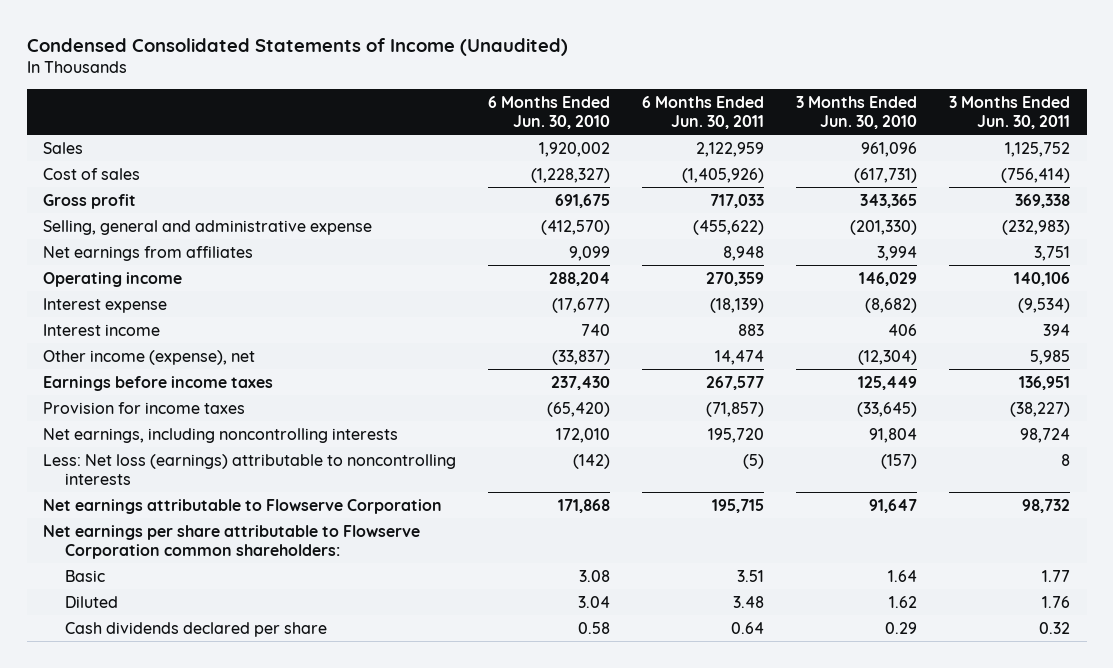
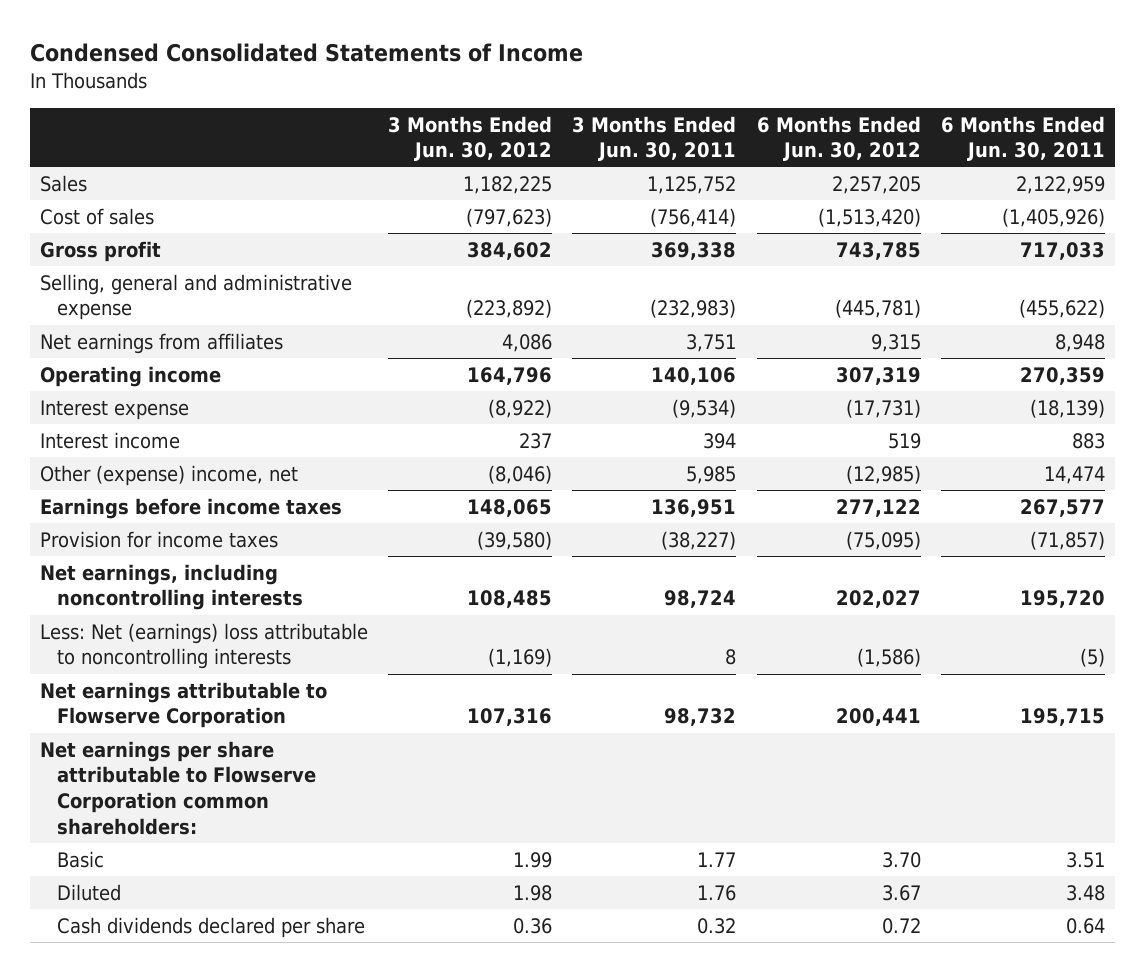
[26,37,568,56] Condensed Consolidated Statements of Income (Unaudited) -> [30,43,584,63] Condensed Consolidated Statements of Income
[487,96,610,130] 6 Months Ended Jun. 30, 2010 -> none
[796,96,918,130] 3 Months Ended Jun. 30, 2010 -> none
none -> [388,115,553,162] 3 Months Ended Jun. 30, 2012
none -> [756,115,921,162] 6 Months Ended Jun. 30, 2012
[42,349,255,365] Other income (expense), net -> [40,464,299,486] Other (expense) income, net
[42,453,456,485] Less: Net loss (earnings) attributable to noncontrolling interests -> [40,622,369,670] Less: Net (earnings) loss attributable to noncontrolling interests

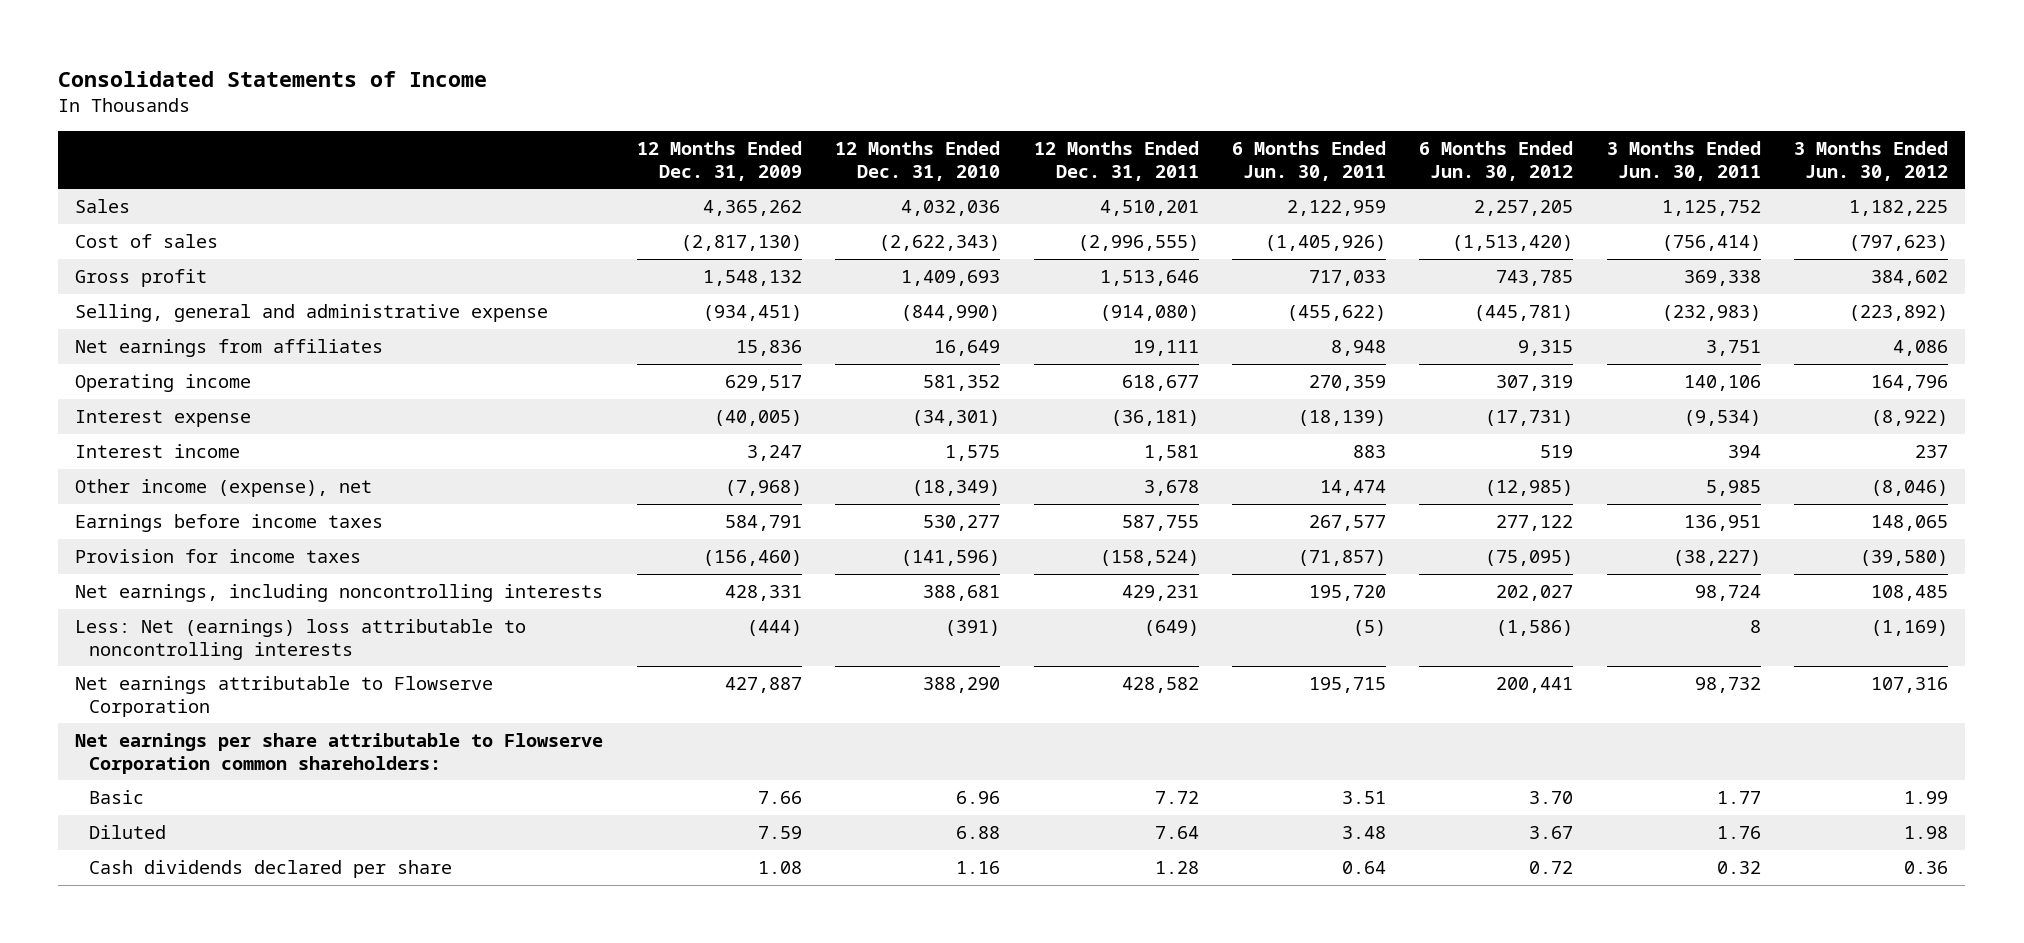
[30,43,584,63] Condensed Consolidated Statements of Income -> [58,71,488,88] Consolidated Statements of Income
none -> [636,140,802,181] 12 Months Ended Dec. 31, 2009
none -> [835,140,1001,181] 12 Months Ended Dec. 31, 2010
none -> [1033,140,1199,181] 12 Months Ended Dec. 31, 2011
[40,464,299,486] Other (expense) income, net -> [75,478,373,497] Other income (expense), net

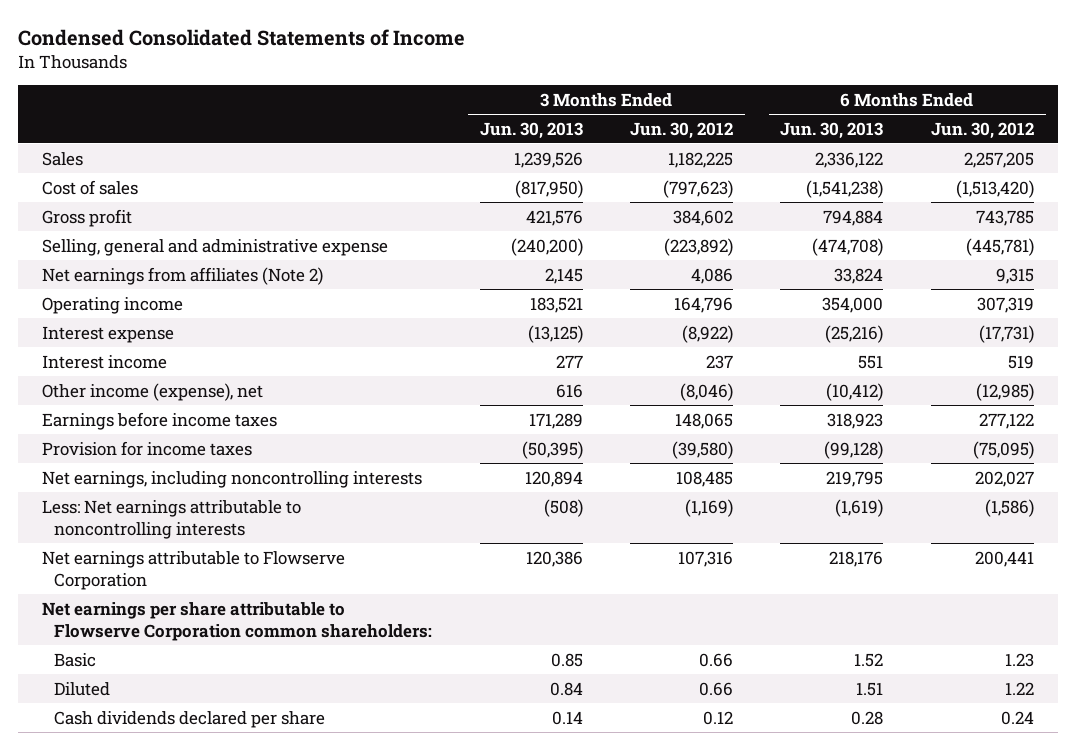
[58,71,488,88] Consolidated Statements of Income -> [18,28,466,46] Condensed Consolidated Statements of Income
[636,140,802,181] 12 Months Ended Dec. 31, 2009 -> none
[835,140,1001,181] 12 Months Ended Dec. 31, 2010 -> none
[1033,140,1199,181] 12 Months Ended Dec. 31, 2011 -> none
[1232,140,1387,181] 6 Months Ended Jun. 30, 2011 -> none
[1606,140,1761,181] 3 Months Ended Jun. 30, 2011 -> none
none -> [479,121,583,139] Jun. 30, 2013
none -> [780,121,884,139] Jun. 30, 2013
[75,338,384,357] Net earnings from affiliates -> [41,266,323,285] Net earnings from affiliates (Note 2)
[75,618,527,660] Less: Net (earnings) loss attributable to noncontrolling interests -> [41,499,301,539] Less: Net earnings attributable to noncontrolling interests
[1529,790,1574,804] 3.70 -> [1004,652,1034,667] 1.23
[1904,790,1949,804] 1.99 -> [698,652,733,667] 0.66
[1529,825,1574,839] 3.67 -> [1004,681,1034,695] 1.22
[1904,825,1949,839] 1.98 -> [698,681,733,696] 0.66
[1529,860,1574,874] 0.72 -> [1000,710,1034,725] 0.24
[1904,860,1949,874] 0.36 -> [702,710,733,725] 0.12

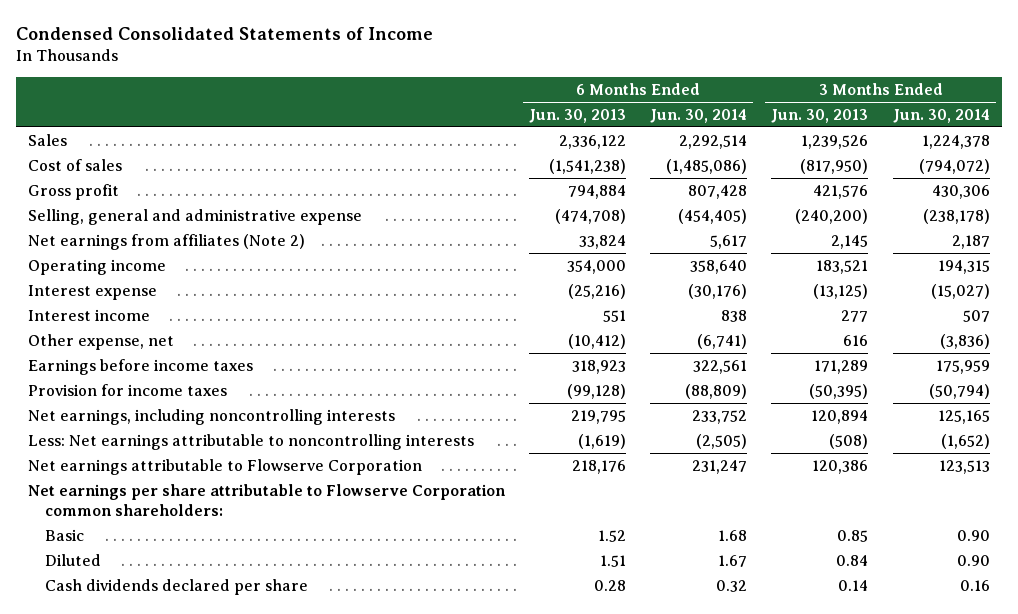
[629,121,733,139] Jun. 30, 2012 -> none
[930,121,1034,139] Jun. 30, 2012 -> none
none -> [650,108,748,123] Jun. 30, 2014
none -> [892,108,990,123] Jun. 30, 2014
[41,382,263,401] Other income (expense), net -> [27,333,174,350] Other expense, net

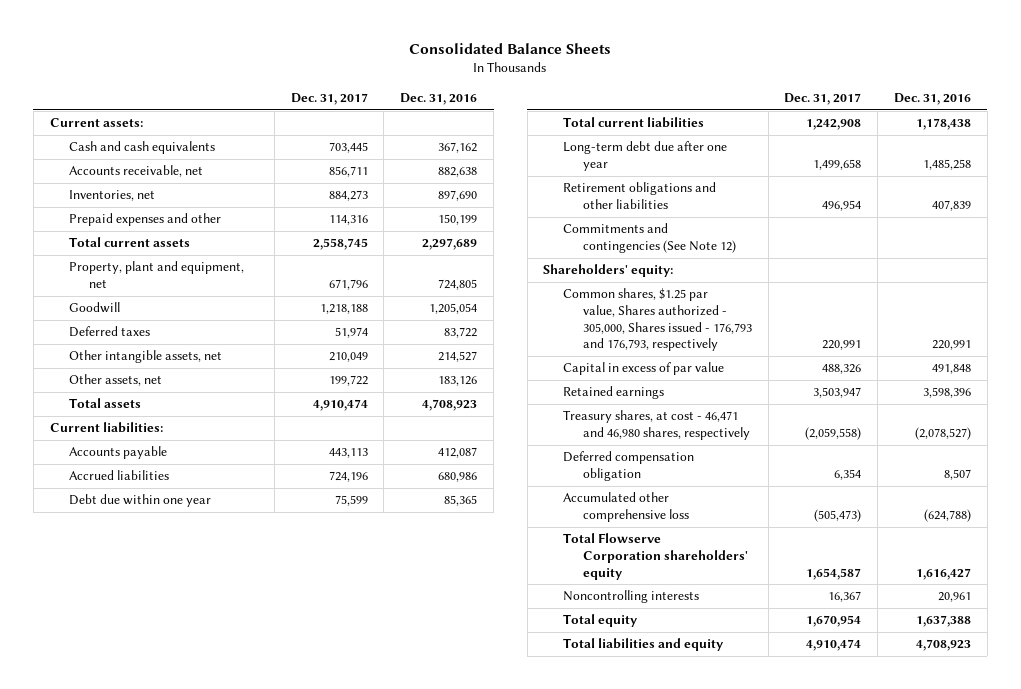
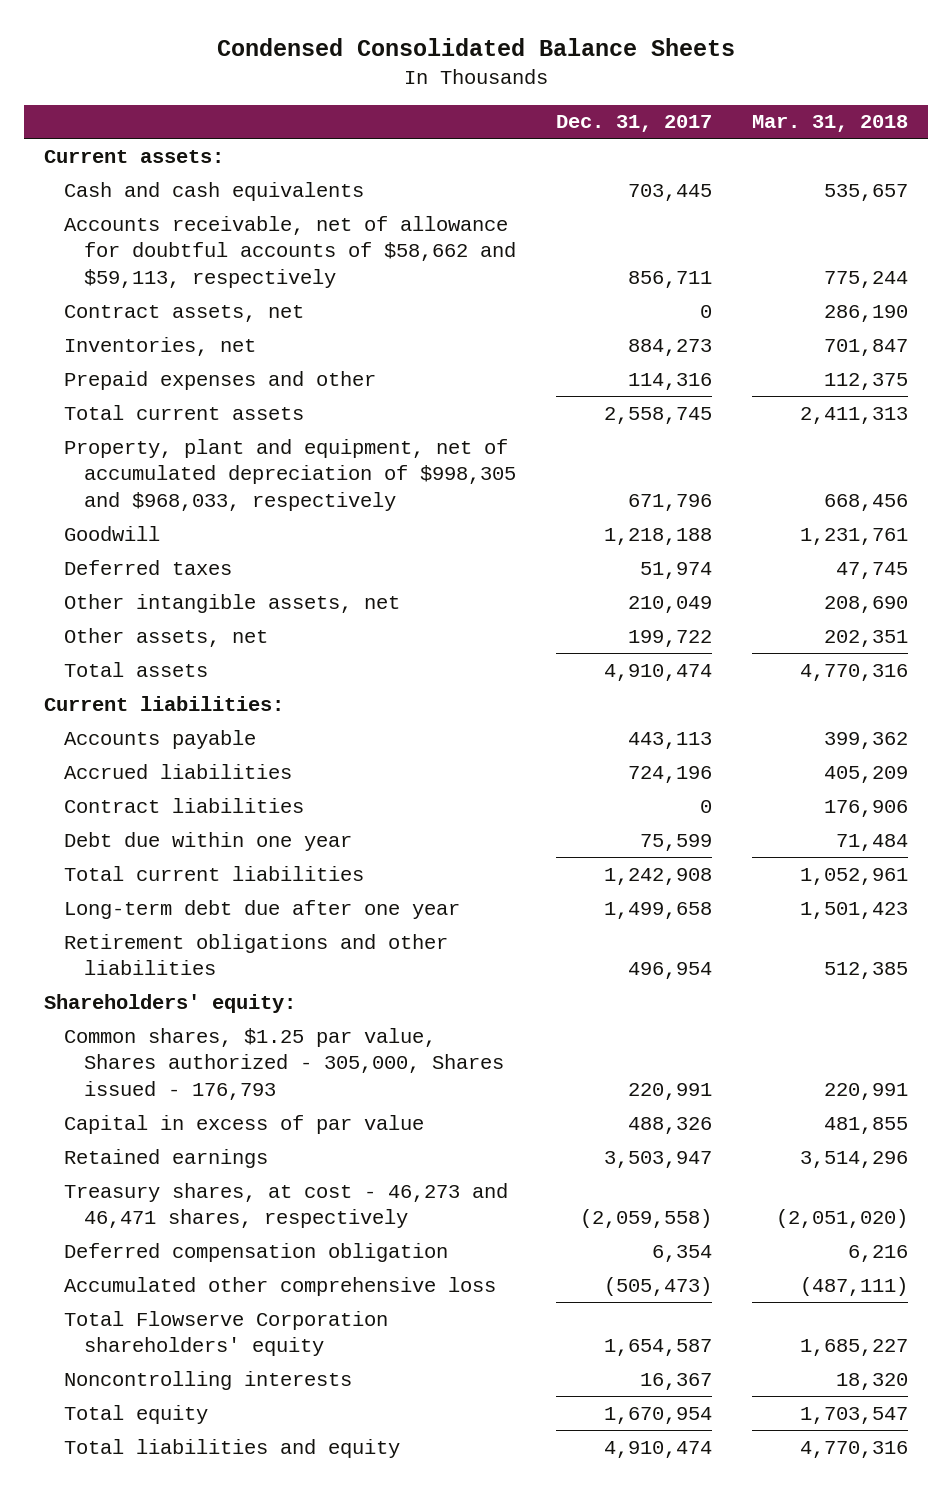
[409,43,612,55] Consolidated Balance Sheets -> [217,38,736,57] Condensed Consolidated Balance Sheets
[400,93,478,106] Dec. 31, 2016 -> none
none -> [752,115,909,133] Mar. 31, 2018
[69,165,204,178] Accounts receivable, net -> [64,215,516,289] Accounts receivable, net of allowance for doubtful accounts of $58,662 and $59,113, respectively
none -> [64,304,305,322] Contract assets, net
[69,261,245,289] Property, plant and equipment, net -> [64,438,516,512] Property, plant and equipment, net of accumulated depreciation of $998,305 and $968,033, respectively
none -> [64,797,305,813] Contract liabilities
[563,223,736,254] Commitments and contingencies (See Note 12) -> none
[563,288,752,352] Common shares, $1.25 par value, Shares authorized - 305,000, Shares issued - 176,793 and 176,793, respectively -> [64,1027,504,1101] Common shares, $1.25 par value, Shares authorized - 305,000, Shares issued - 176,793
[563,410,750,441] Treasury shares, at cost - 46,471 and 46,980 shares, respectively -> [64,1182,509,1229] Treasury shares, at cost - 46,273 and 46,471 shares, respectively

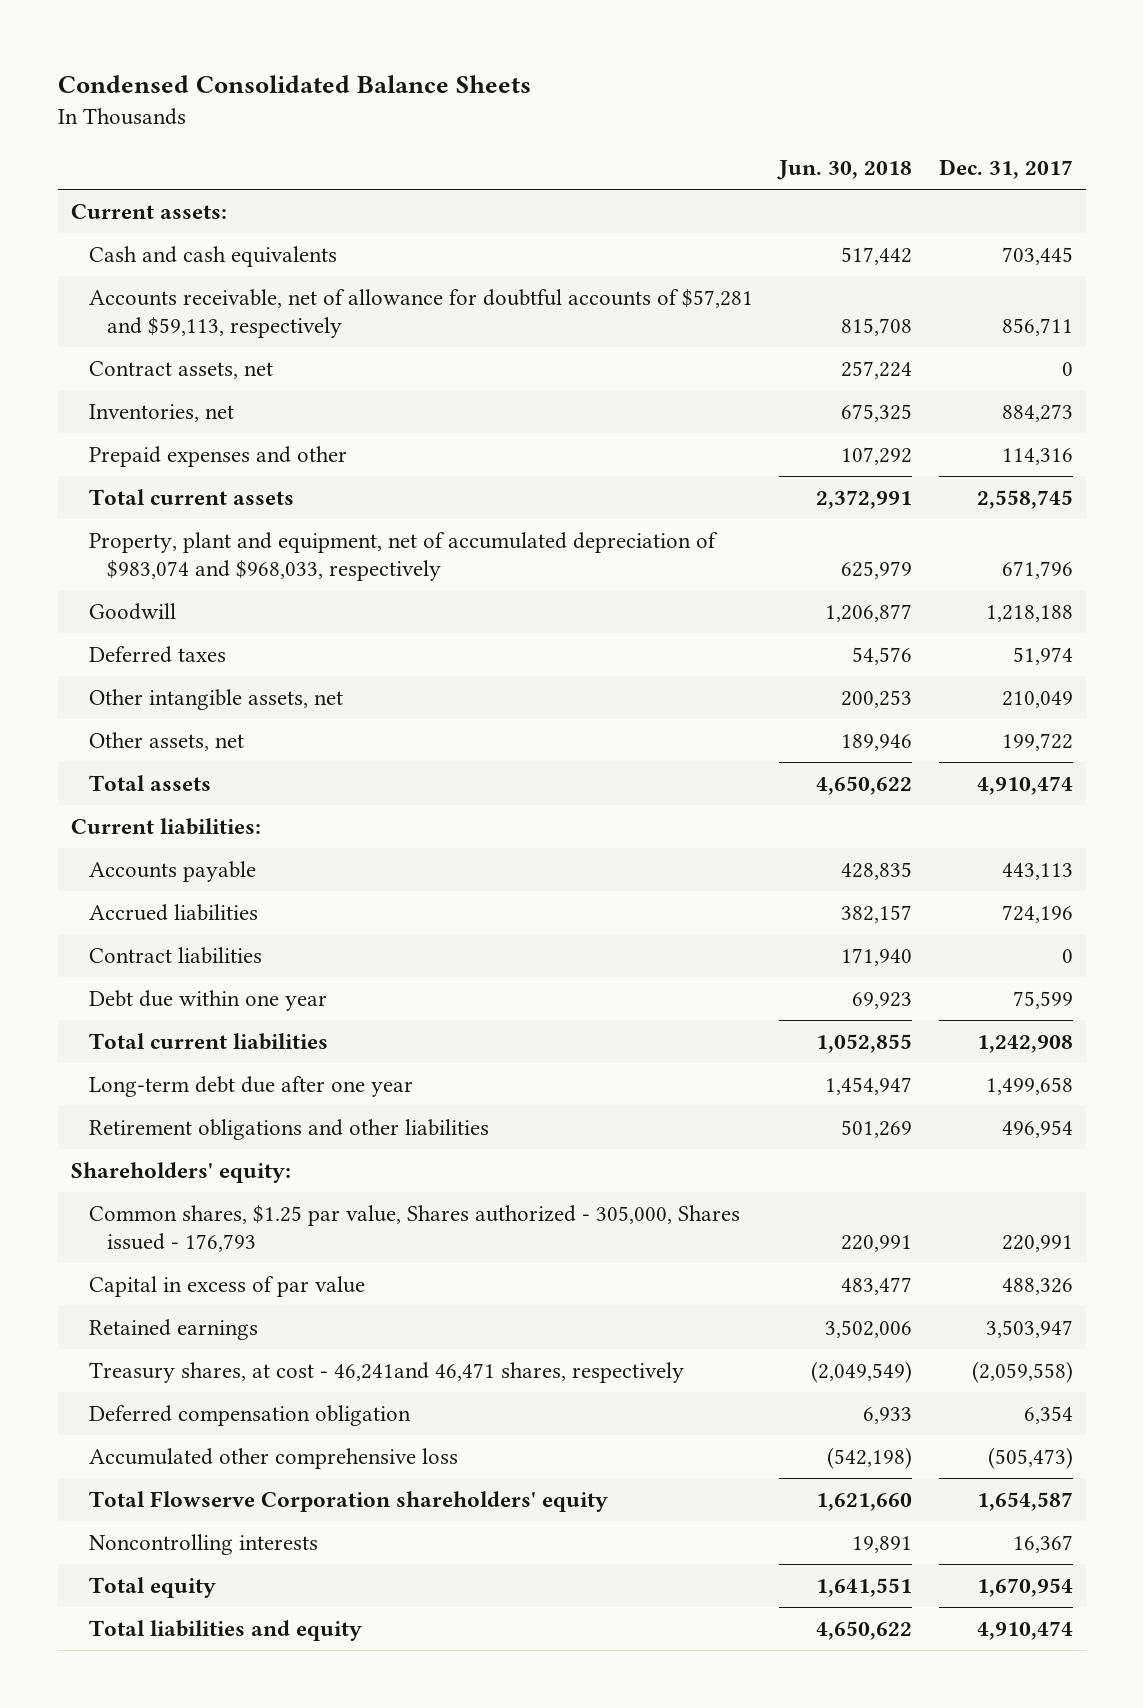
[752,115,909,133] Mar. 31, 2018 -> none
none -> [777,160,913,181] Jun. 30, 2018
[64,215,516,289] Accounts receivable, net of allowance for doubtful accounts of $58,662 and $59,113, respectively -> [88,288,753,338] Accounts receivable, net of allowance for doubtful accounts of $57,281 and $59,113, respectively
[64,438,516,512] Property, plant and equipment, net of accumulated depreciation of $998,305 and $968,033, respectively -> [88,531,718,581] Property, plant and equipment, net of accumulated depreciation of $983,074 and $968,033, respectively
[64,1182,509,1229] Treasury shares, at cost - 46,273 and 46,471 shares, respectively -> [88,1361,684,1383] Treasury shares, at cost - 46,241and 46,471 shares, respectively

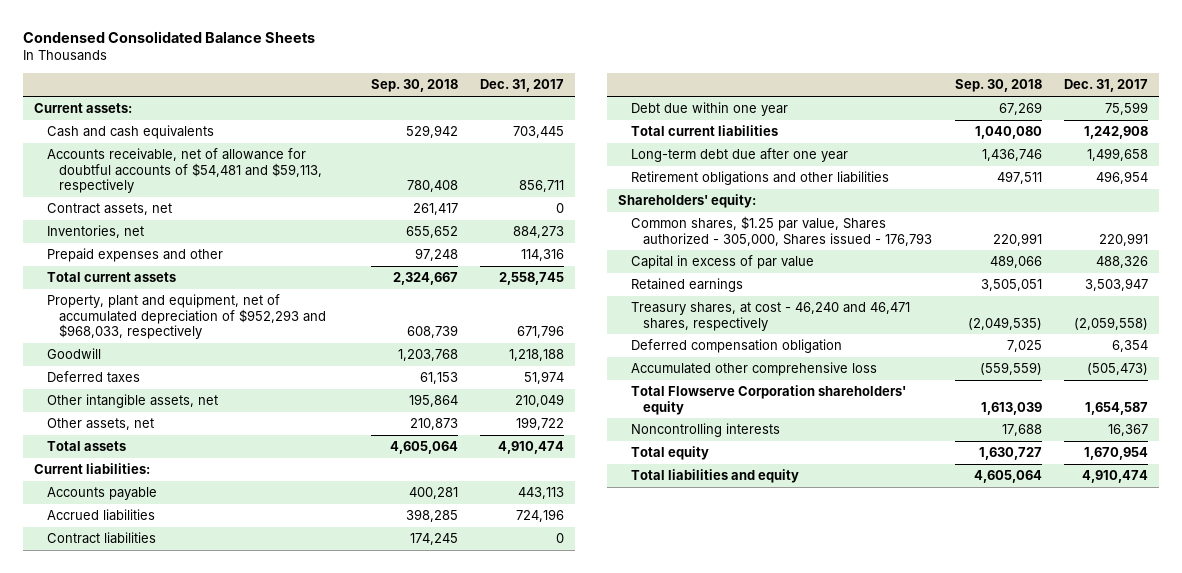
[777,160,913,181] Jun. 30, 2018 -> none
none -> [370,79,458,93] Sep. 30, 2018
[88,288,753,338] Accounts receivable, net of allowance for doubtful accounts of $57,281 and $59,113, respectively -> [46,148,323,193] Accounts receivable, net of allowance for doubtful accounts of $54,481 and $59,113, respectively
[88,531,718,581] Property, plant and equipment, net of accumulated depreciation of $983,074 and $968,033, respectively -> [46,294,327,339] Property, plant and equipment, net of accumulated depreciation of $952,293 and $968,033, respectively
[88,1361,684,1383] Treasury shares, at cost - 46,241and 46,471 shares, respectively -> [630,302,910,331] Treasury shares, at cost - 46,240 and 46,471 shares, respectively

